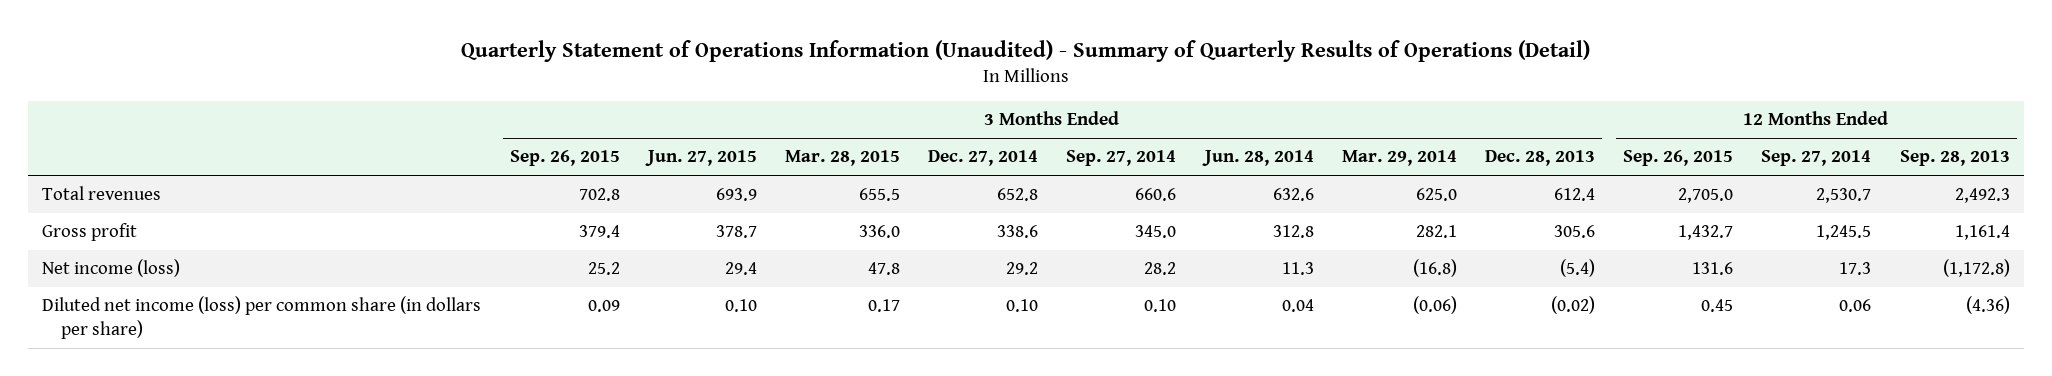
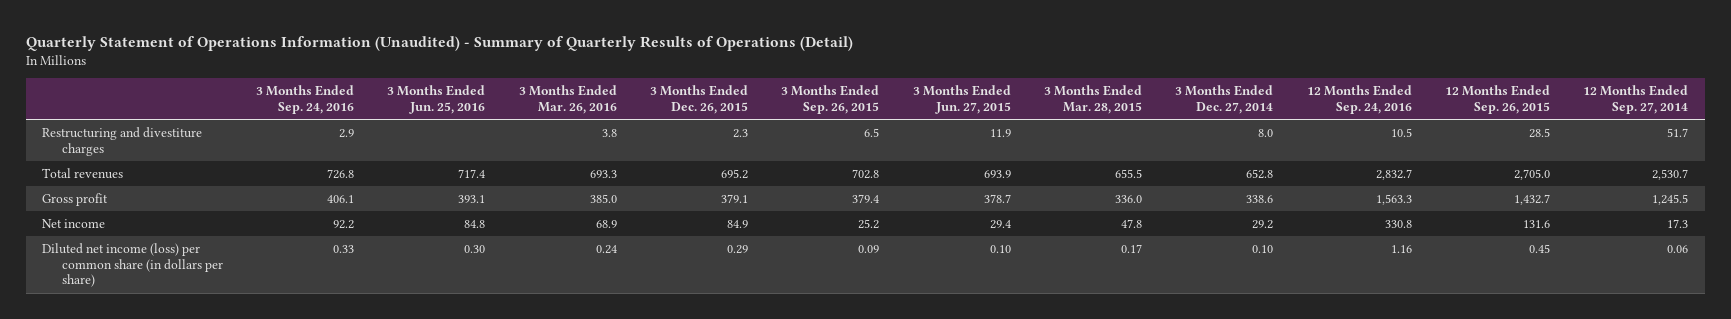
[1066,150,1177,167] Sep. 27, 2014 -> none
[1201,150,1314,167] Jun. 28, 2014 -> none
[1341,150,1457,167] Mar. 29, 2014 -> none
[1485,150,1596,167] Dec. 28, 2013 -> none
[1899,150,2010,167] Sep. 28, 2013 -> none
none -> [256,85,355,114] 3 Months Ended Sep. 24, 2016
none -> [387,85,486,114] 3 Months Ended Jun. 25, 2016
none -> [518,85,617,114] 3 Months Ended Mar. 26, 2016
none -> [649,85,748,114] 3 Months Ended Dec. 26, 2015
none -> [1306,85,1412,114] 12 Months Ended Sep. 24, 2016
none -> [42,127,203,156] Restructuring and divestiture charges
[42,259,181,278] Net income (loss) -> [42,219,106,229] Net income

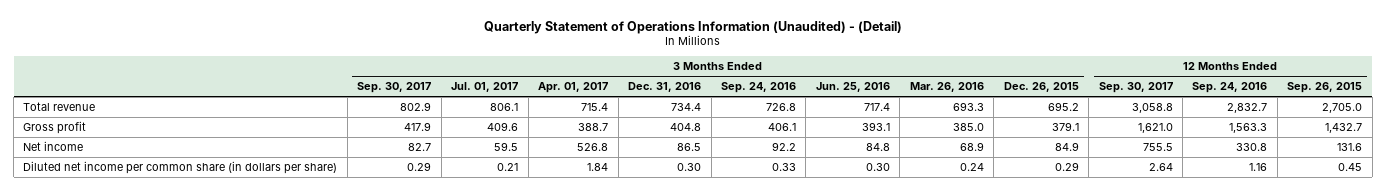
[25,35,853,51] Quarterly Statement of Operations Information (Unaudited) - Summary of Quarterly Results of Operations (Detail) -> [483,20,902,34] Quarterly Statement of Operations Information (Unaudited) - (Detail)
[781,85,880,114] 3 Months Ended Sep. 26, 2015 -> none
[912,85,1011,114] 3 Months Ended Jun. 27, 2015 -> none
[1043,85,1142,114] 3 Months Ended Mar. 28, 2015 -> none
[1175,85,1274,114] 3 Months Ended Dec. 27, 2014 -> none
[1583,85,1689,114] 12 Months Ended Sep. 27, 2014 -> none
none -> [357,82,432,94] Sep. 30, 2017
none -> [451,82,519,93] Jul. 01, 2017
none -> [538,82,609,94] Apr. 01, 2017
none -> [628,82,702,93] Dec. 31, 2016
none -> [1098,82,1173,94] Sep. 30, 2017
[42,127,203,156] Restructuring and divestiture charges -> none
[42,168,124,180] Total revenues -> [23,101,96,111] Total revenue
[42,243,223,288] Diluted net income (loss) per common share (in dollars per share) -> [23,160,338,174] Diluted net income per common share (in dollars per share)

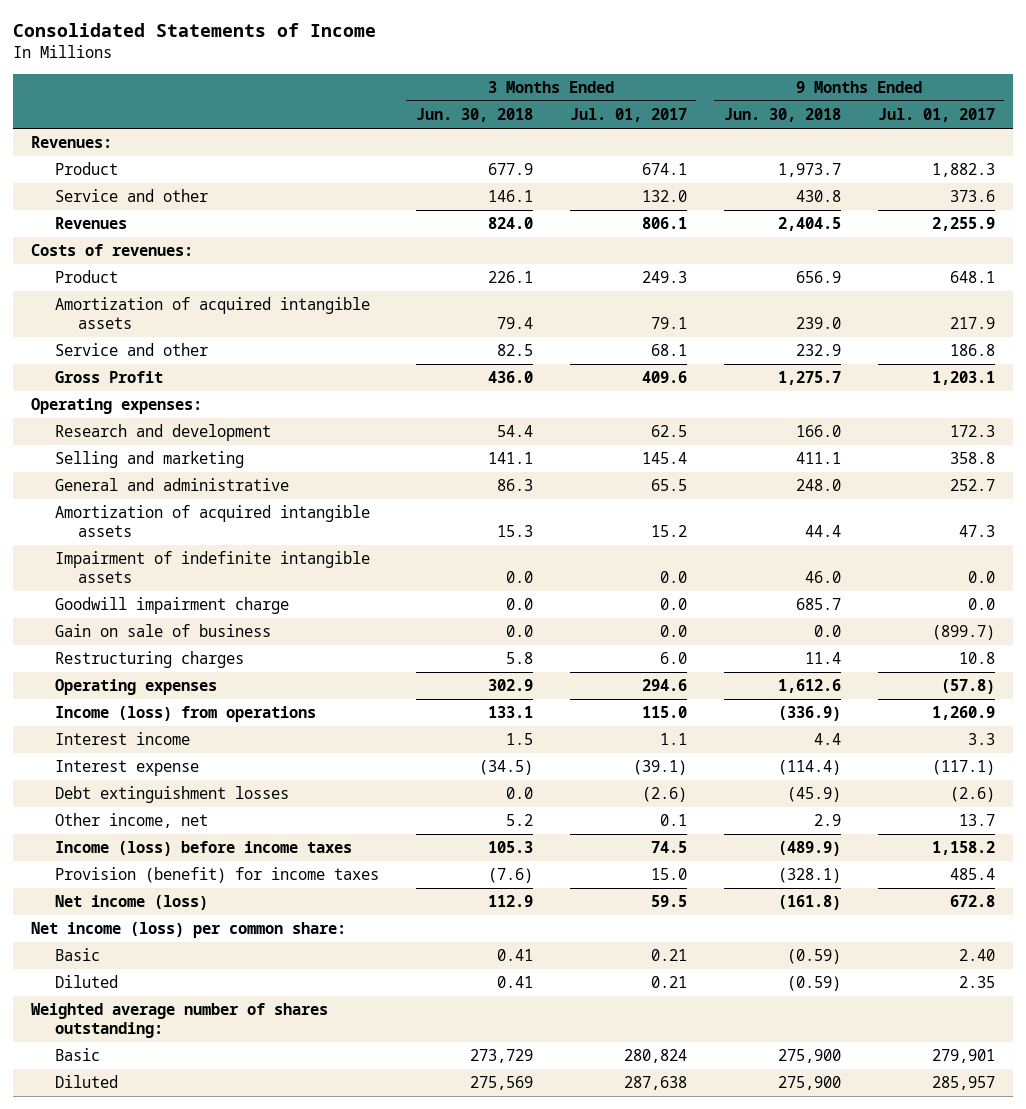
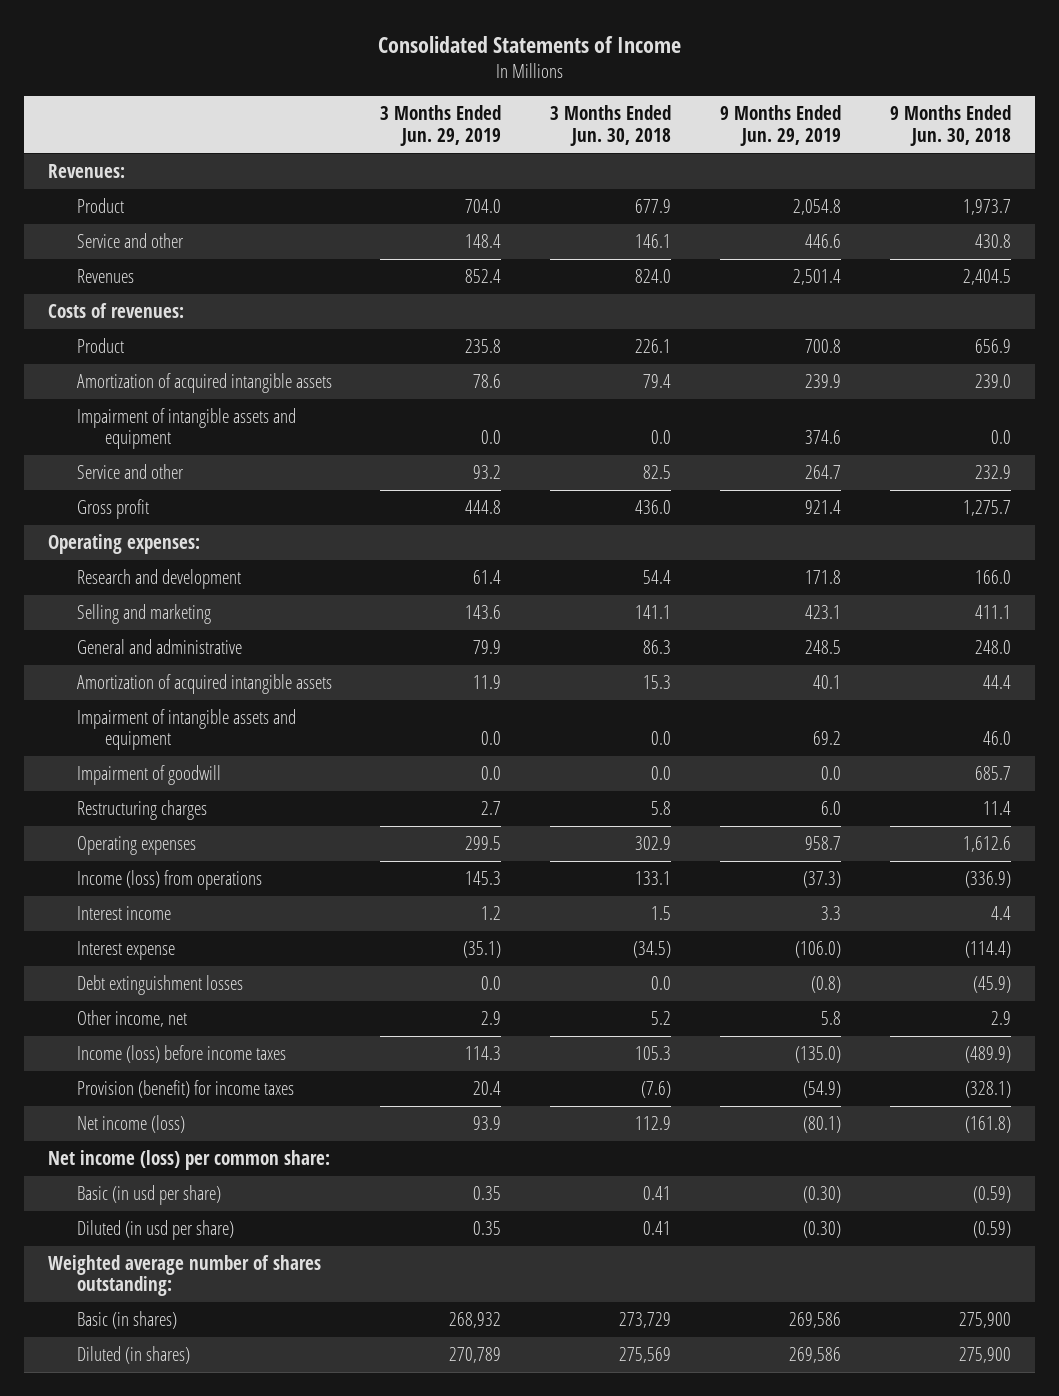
[569,108,687,123] Jul. 01, 2017 -> none
[877,108,995,123] Jul. 01, 2017 -> none
none -> [380,105,502,146] 3 Months Ended Jun. 29, 2019
none -> [720,105,842,146] 9 Months Ended Jun. 29, 2019
none -> [76,408,296,450] Impairment of intangible assets and equipment
[54,371,163,384] Gross Profit -> [76,499,149,520] Gross profit
[54,624,271,638] Gain on sale of business -> none
[54,551,370,583] Impairment of indefinite intangible assets -> [76,709,296,751] Impairment of intangible assets and equipment
[54,597,289,615] Goodwill impairment charge -> [76,765,221,786] Impairment of goodwill
[54,948,100,962] Basic -> [76,1185,221,1206] Basic (in usd per share)
[54,975,118,989] Diluted -> [76,1220,234,1241] Diluted (in usd per share)
[54,1048,100,1062] Basic -> [76,1311,177,1330] Basic (in shares)
[54,1075,118,1089] Diluted -> [76,1346,190,1365] Diluted (in shares)

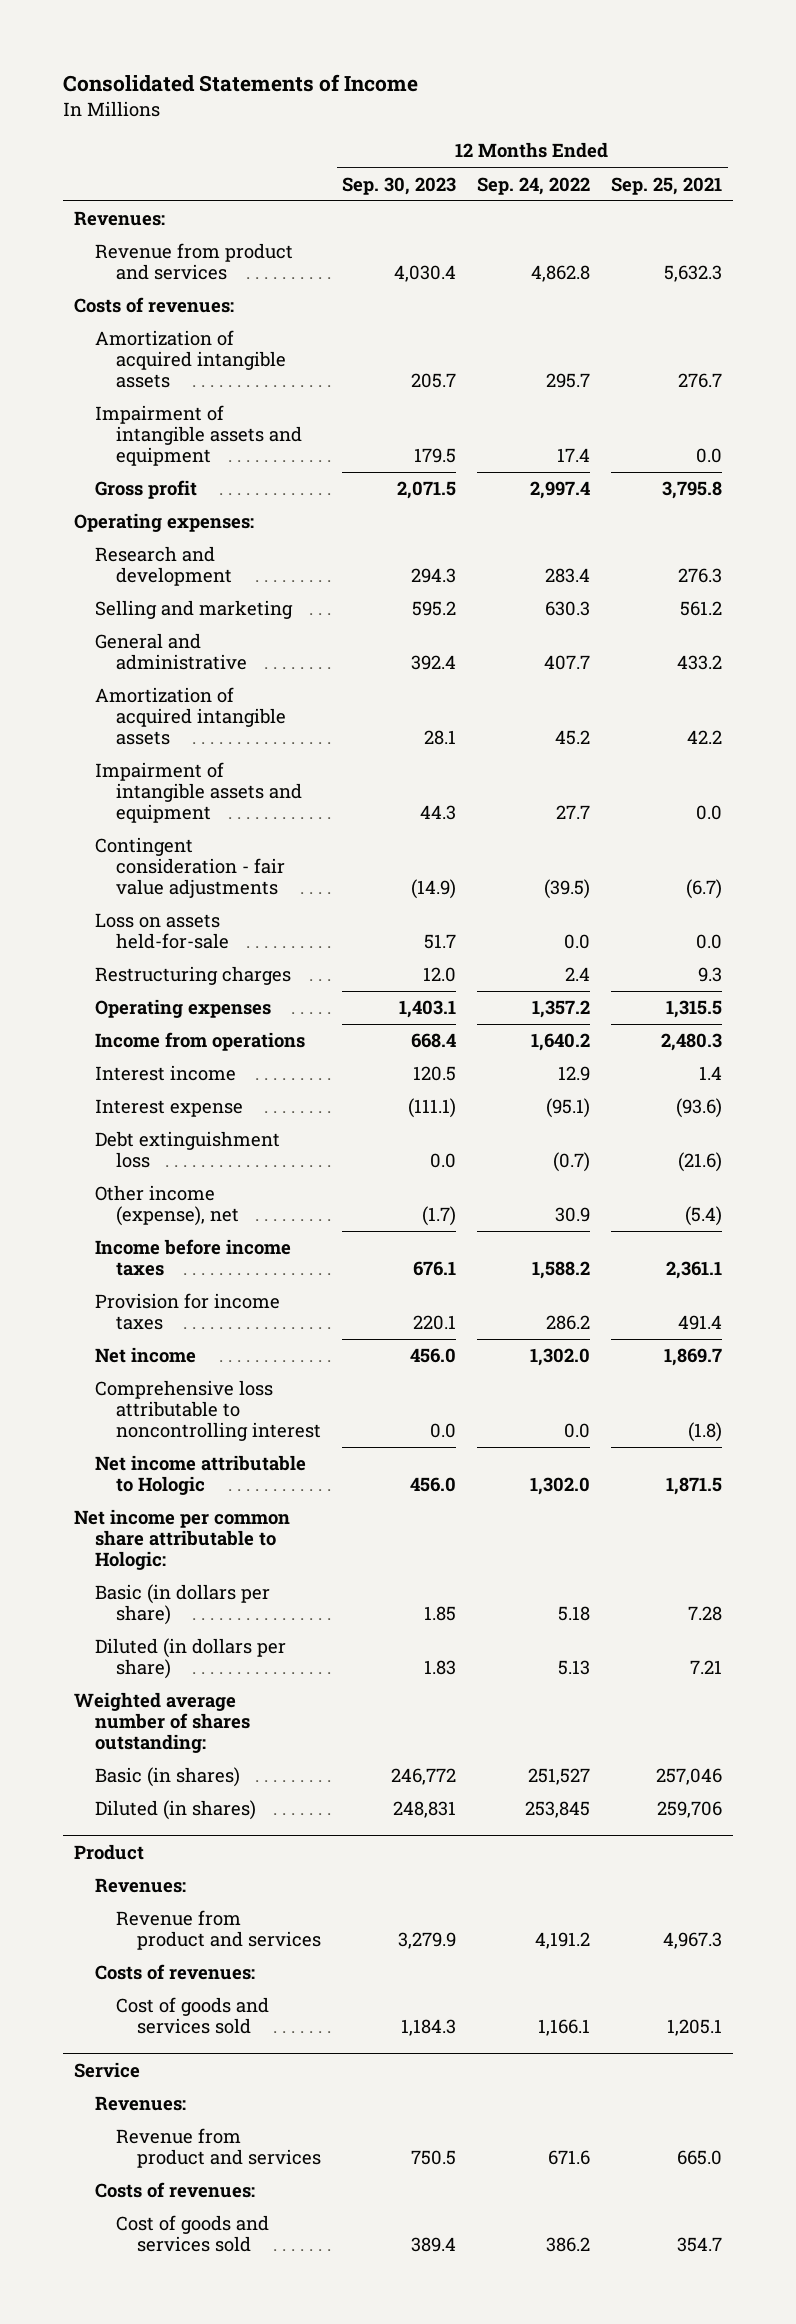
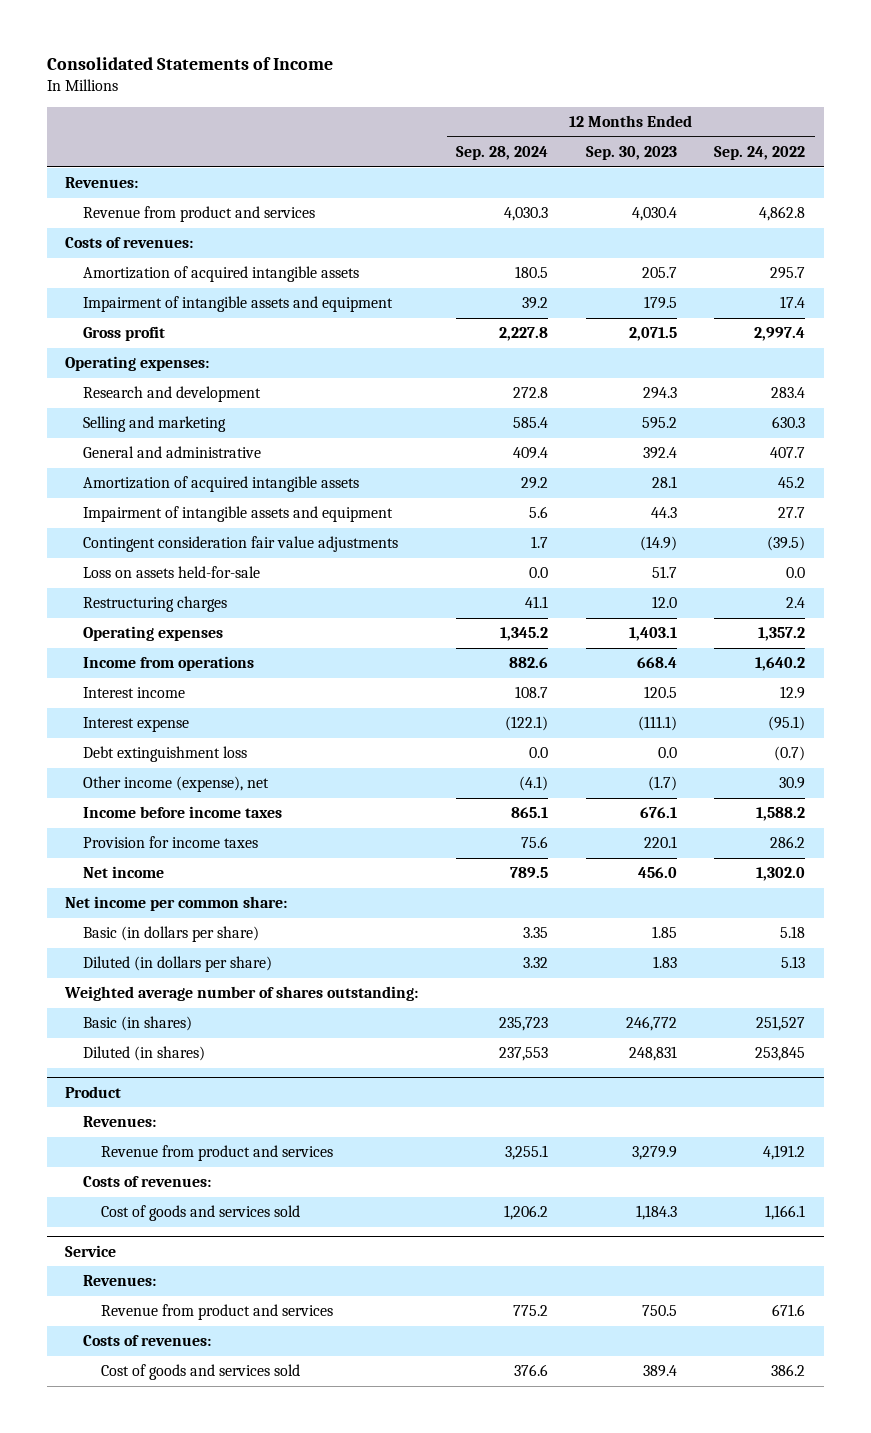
[611,176,723,195] Sep. 25, 2021 -> none
none -> [456,145,549,160] Sep. 28, 2024
[94,837,285,899] Contingent consideration - fair value adjustments -> [83,536,399,553] Contingent consideration fair value adjustments
[94,1380,321,1442] Comprehensive loss attributable to noncontrolling interest -> none
[94,1455,306,1496] Net income attributable to Hologic -> none
[73,1509,290,1571] Net income per common share attributable to Hologic: -> [65,896,288,912] Net income per common share:

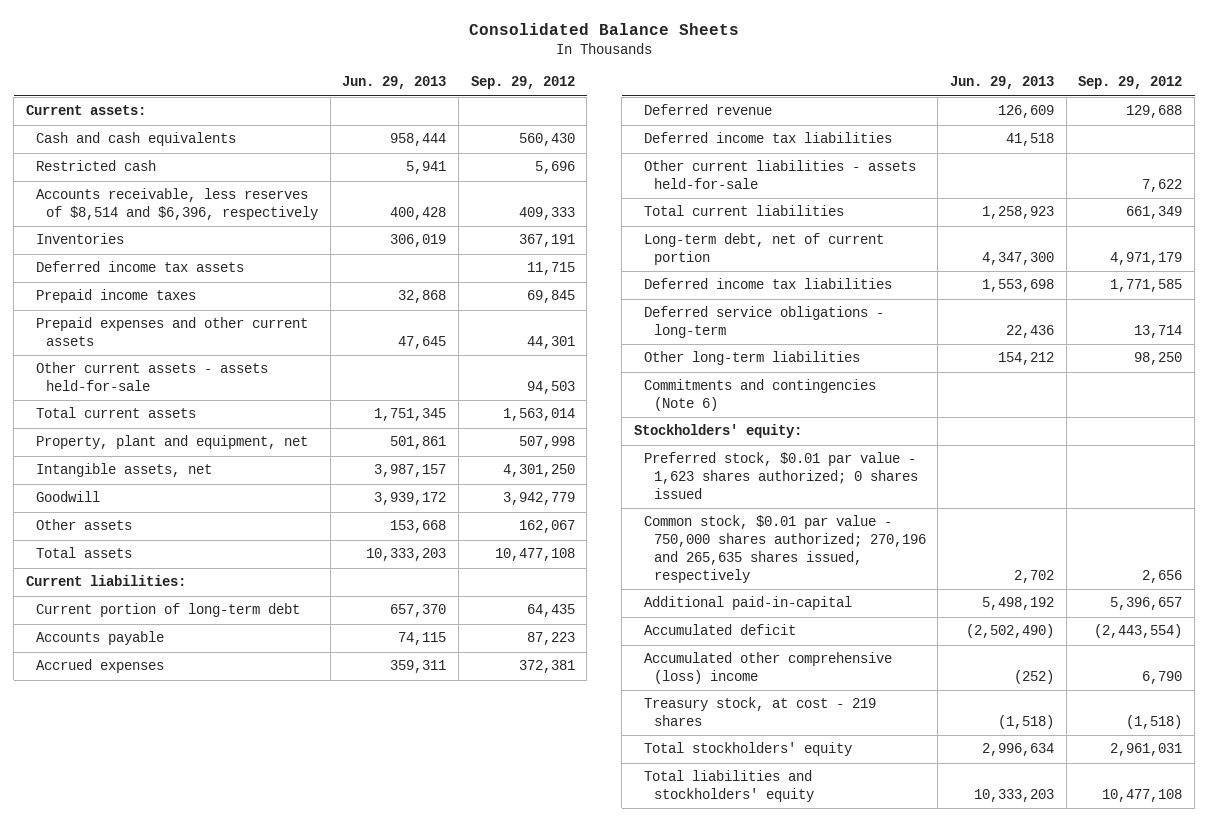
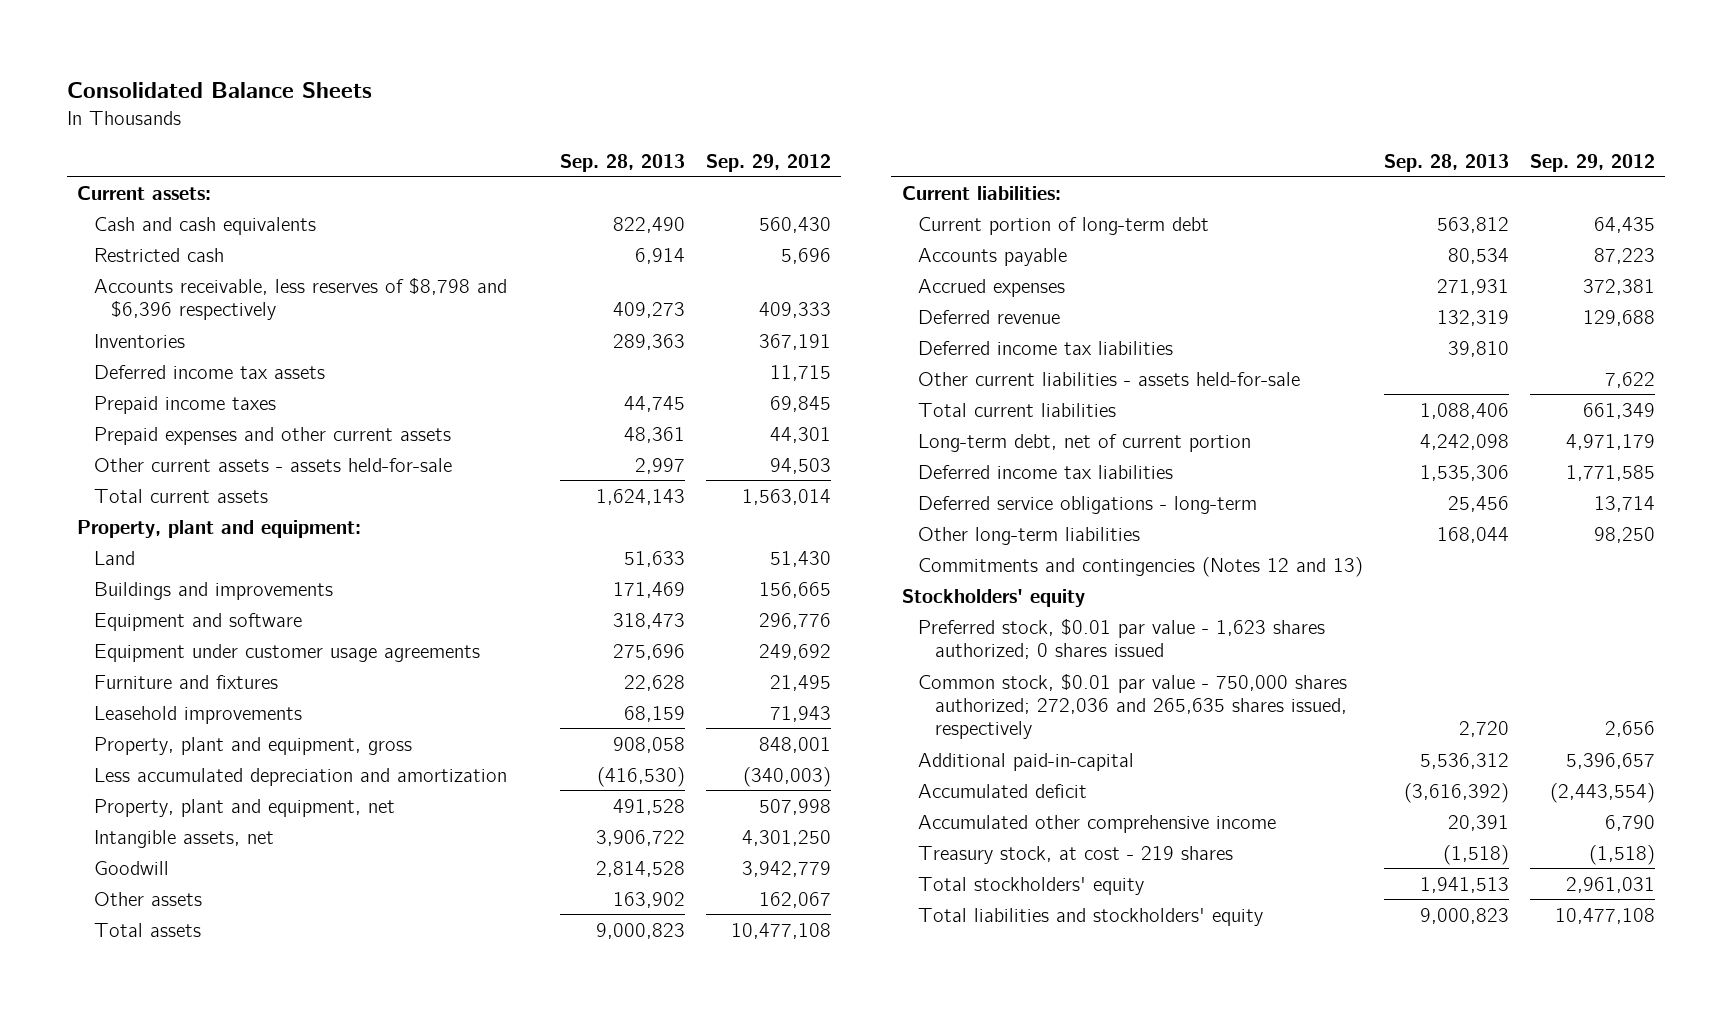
[342,76,447,90] Jun. 29, 2013 -> none
none -> [559,153,685,172] Sep. 28, 2013
[36,188,319,221] Accounts receivable, less reserves of $8,514 and $6,396, respectively -> [93,277,507,320] Accounts receivable, less reserves of $8,798 and $6,396 respectively
none -> [77,519,362,538] Property, plant and equipment:
none -> [93,550,135,565] Land
none -> [93,581,333,600] Buildings and improvements
none -> [93,612,302,631] Equipment and software
none -> [93,643,480,662] Equipment under customer usage agreements
none -> [93,674,278,689] Furniture and fixtures
none -> [93,705,302,724] Leasehold improvements
none -> [93,736,412,755] Property, plant and equipment, gross
none -> [93,767,507,786] Less accumulated depreciation and amortization
[643,379,876,412] Commitments and contingencies (Note 6) -> [918,556,1364,577] Commitments and contingencies (Notes 12 and 13)
[633,424,802,439] Stockholders' equity: -> [901,588,1085,607] Stockholders' equity
[643,515,926,583] Common stock, $0.01 par value - 750,000 shares authorized; 270,196 and 265,635 shares issued, respectively -> [918,673,1348,739] Common stock, $0.01 par value - 750,000 shares authorized; 272,036 and 265,635 shares issued, respectively
[643,652,892,685] Accumulated other comprehensive (loss) income -> [918,814,1277,833] Accumulated other comprehensive income

